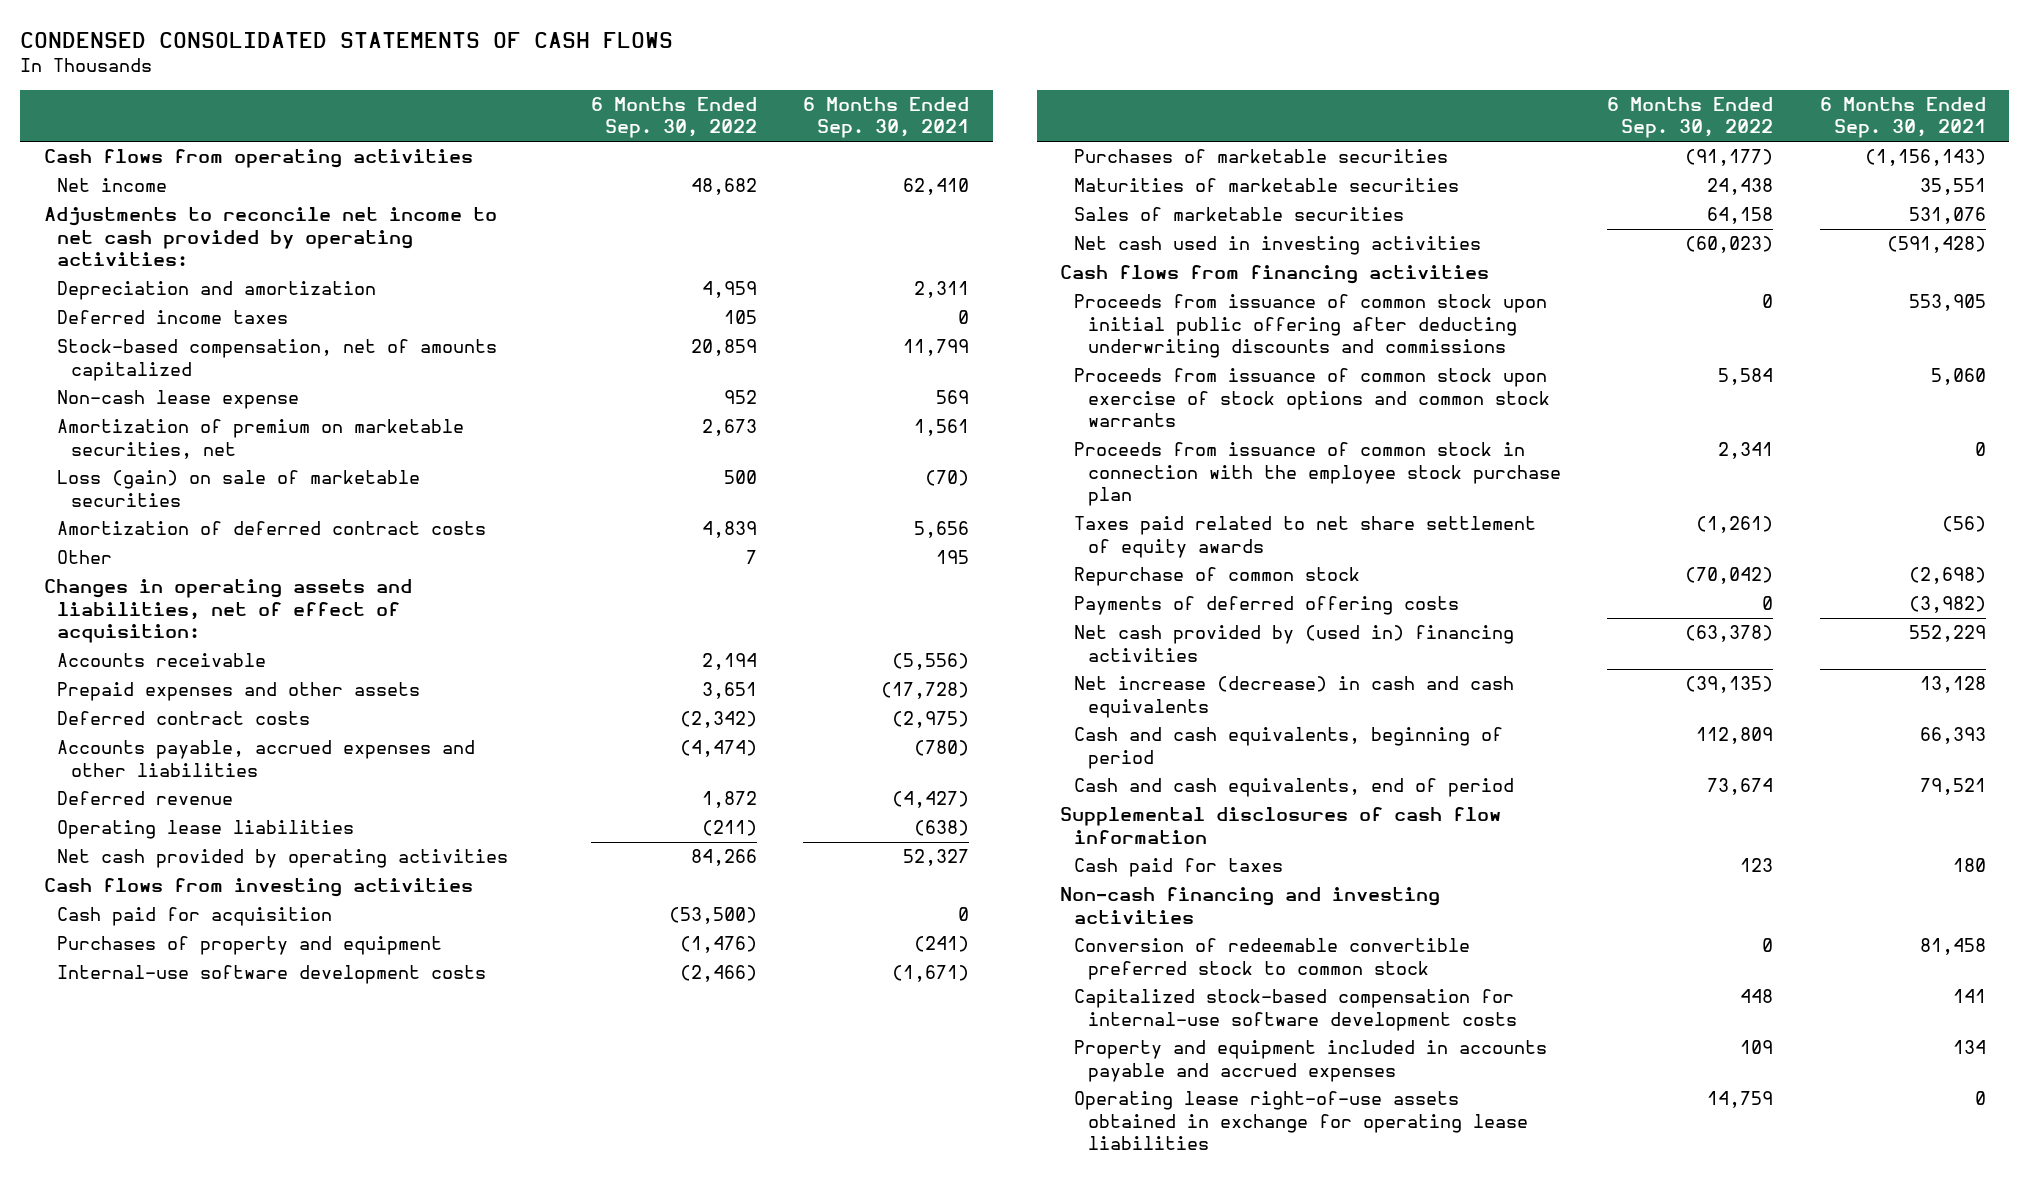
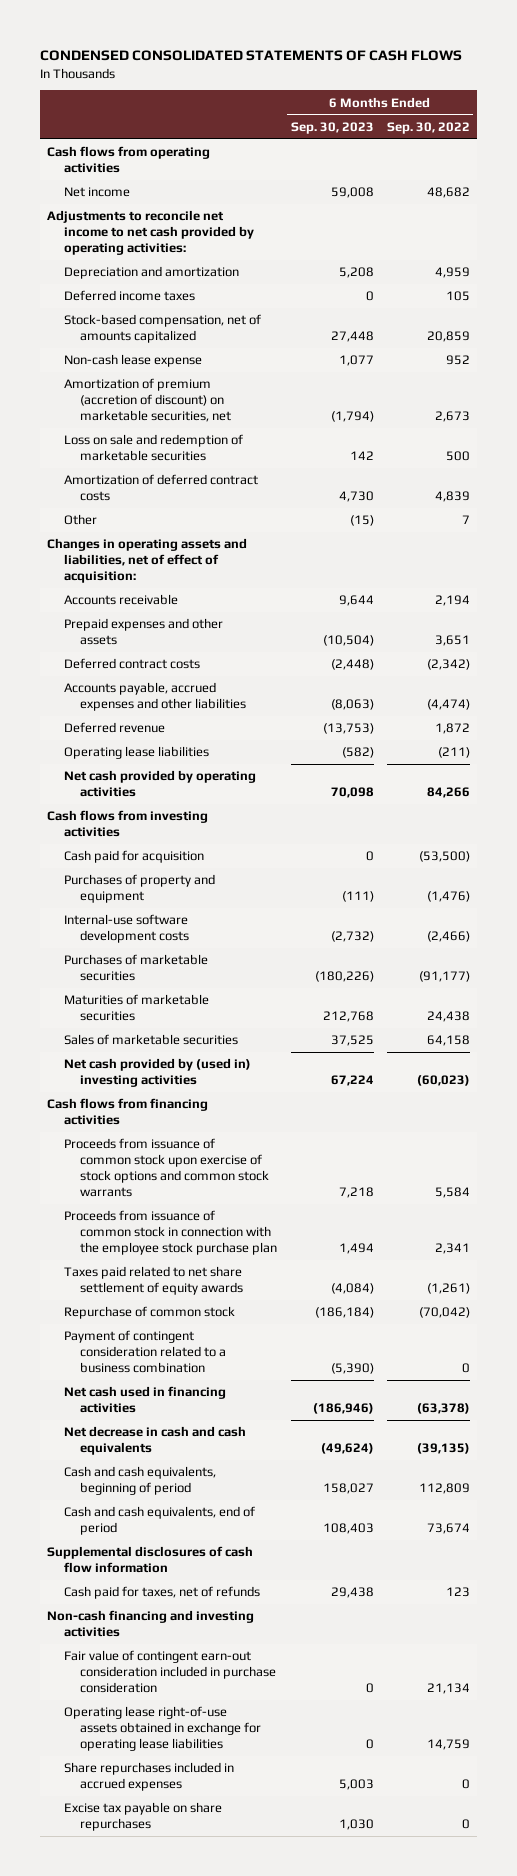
[803,96,970,139] 6 Months Ended Sep. 30, 2021 -> none
none -> [290,121,374,134] Sep. 30, 2023
[57,419,465,459] Amortization of premium on marketable securities, net -> [63,378,232,423] Amortization of premium (accretion of discount) on marketable securities, net
[57,470,421,507] Loss (gain) on sale of marketable securities -> [63,434,243,462] Loss on sale and redemption of marketable securities
[1074,236,1482,256] Net cash used in investing activities -> [63,1058,251,1088] Net cash provided by (used in) investing activities
[1074,294,1548,359] Proceeds from issuance of common stock upon initial public offering after deducting underwriting discounts and commissions -> none
[1074,596,1460,616] Payments of deferred offering costs -> none
none -> [63,1330,227,1374] Payment of contingent consideration related to a business combination
[1074,625,1515,662] Net cash provided by (used in) financing activities -> [63,1386,226,1414] Net cash used in financing activities
[1074,676,1515,718] Net increase (decrease) in cash and cash equivalents -> [63,1426,246,1456] Net decrease in cash and cash equivalents
[1074,858,1284,878] Cash paid for taxes -> [63,1586,260,1600] Cash paid for taxes, net of refunds
[1074,938,1471,980] Conversion of redeemable convertible preferred stock to common stock -> none
[1074,989,1517,1031] Capitalized stock-based compensation for internal-use software development costs -> none
[1074,1040,1548,1082] Property and equipment included in accounts payable and accrued expenses -> none
none -> [63,1650,277,1694] Fair value of contingent earn-out consideration included in purchase consideration
none -> [63,1762,234,1792] Share repurchases included in accrued expenses
none -> [63,1802,222,1832] Excise tax payable on share repurchases

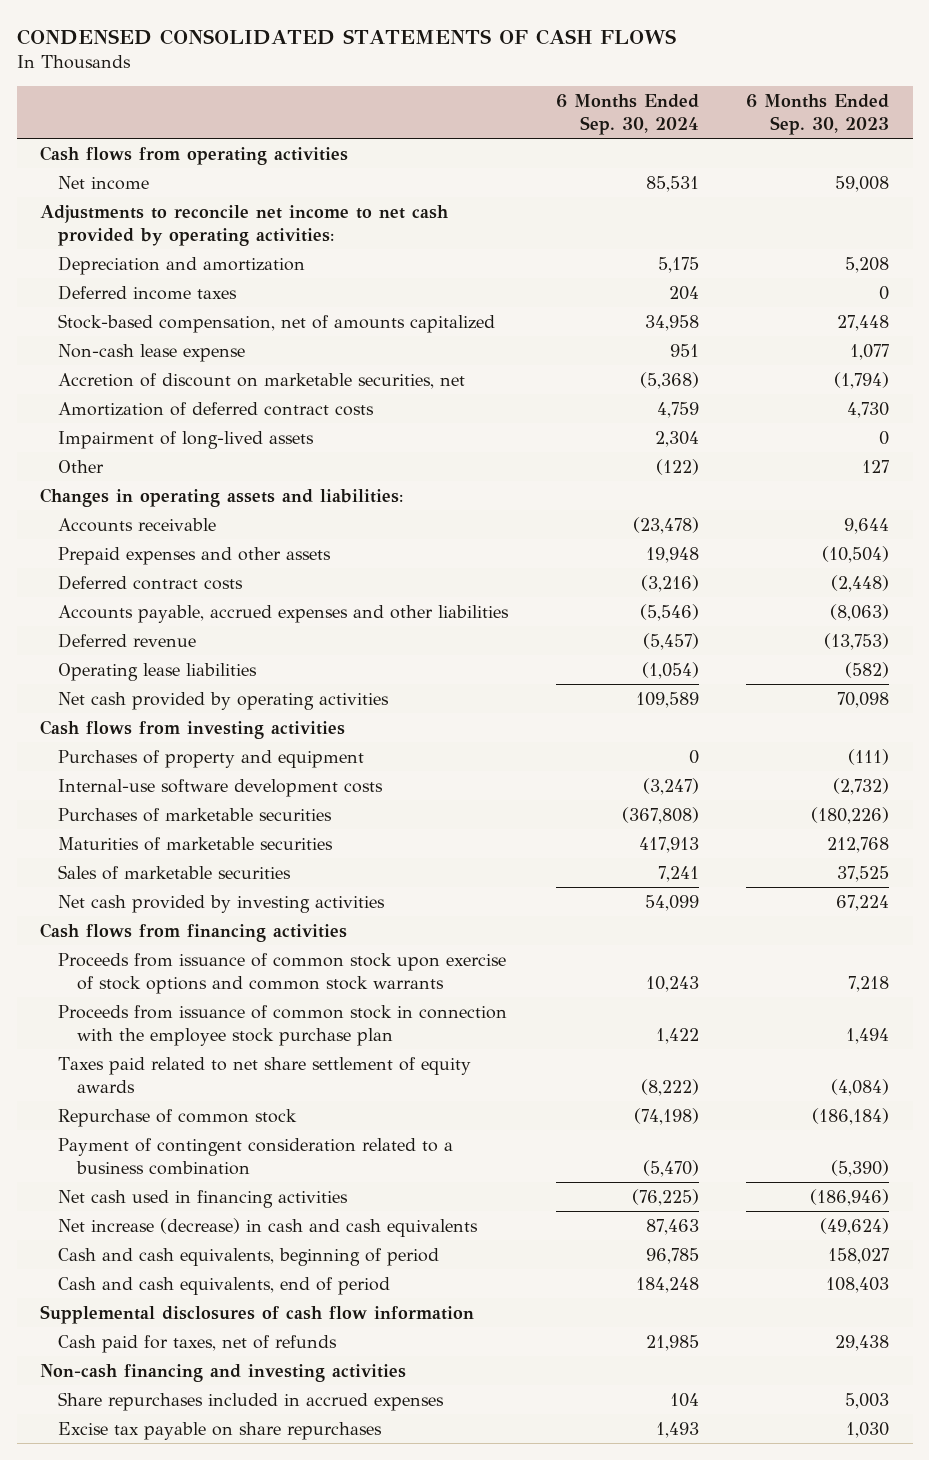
[387,121,471,134] Sep. 30, 2022 -> none
none -> [555,93,699,135] 6 Months Ended Sep. 30, 2024
[63,434,243,462] Loss on sale and redemption of marketable securities -> none
[63,378,232,423] Amortization of premium (accretion of discount) on marketable securities, net -> [58,372,466,389] Accretion of discount on marketable securities, net
none -> [58,430,315,449] Impairment of long-lived assets
[349,515,374,527] (15) -> [861,459,889,473] 127
[47,538,248,584] Changes in operating assets and liabilities, net of effect of acquisition: -> [40,487,404,507] Changes in operating assets and liabilities:
[63,850,204,864] Cash paid for acquisition -> none
[63,1058,251,1088] Net cash provided by (used in) investing activities -> [58,894,386,913] Net cash provided by investing activities
[63,1426,246,1456] Net decrease in cash and cash equivalents -> [58,1217,479,1237] Net increase (decrease) in cash and cash equivalents
[63,1650,277,1694] Fair value of contingent earn-out consideration included in purchase consideration -> none
[63,1706,262,1752] Operating lease right-of-use assets obtained in exchange for operating lease liabilities -> none

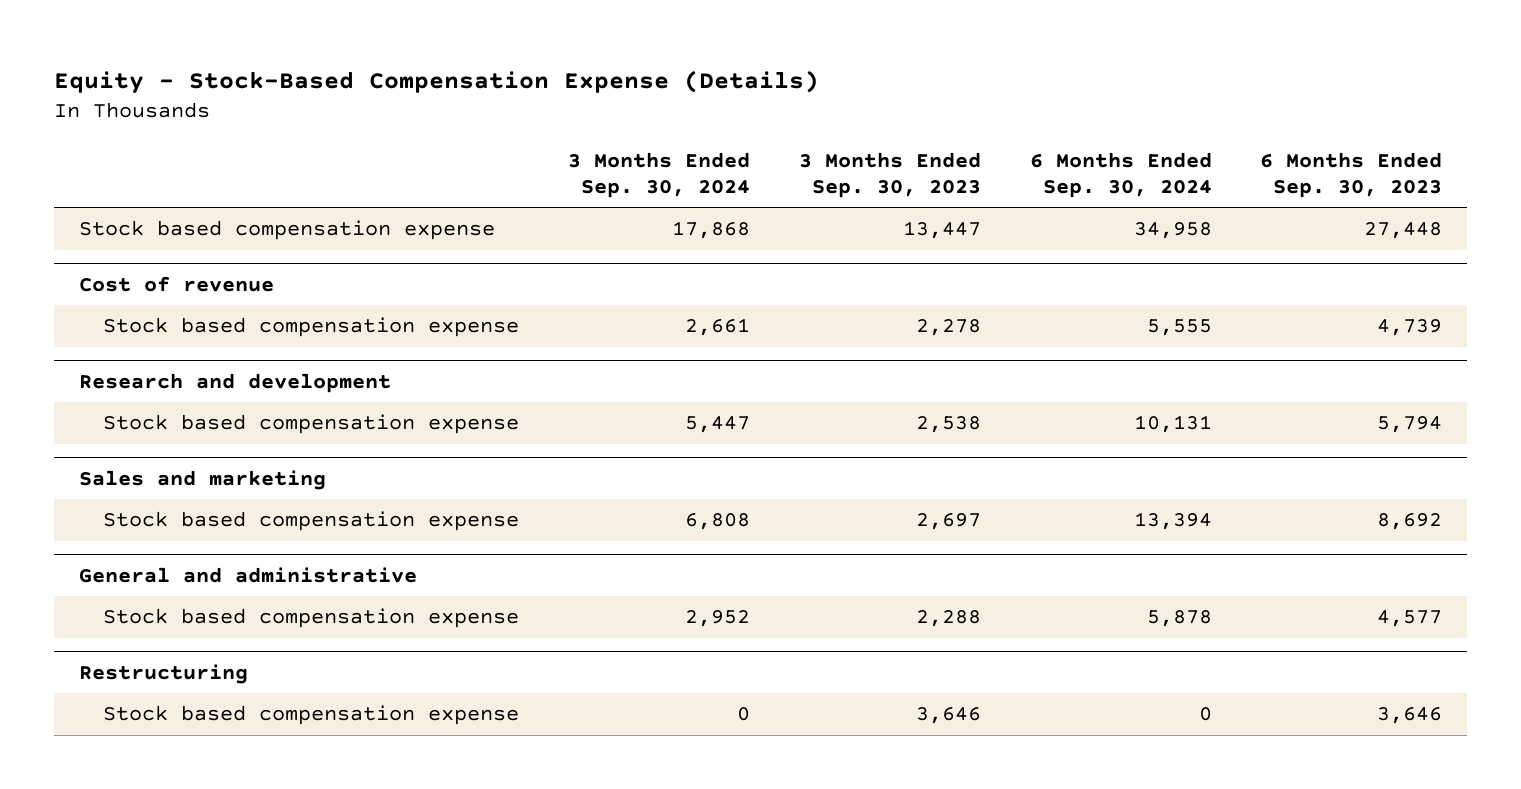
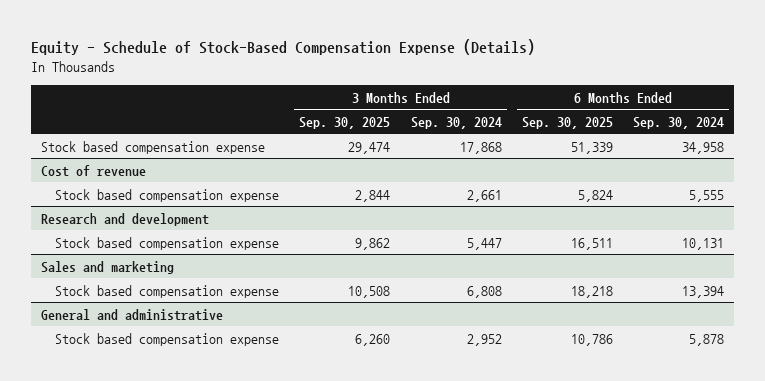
[54,70,820,95] Equity - Stock-Based Compensation Expense (Details) -> [30,39,535,56] Equity - Schedule of Stock-Based Compensation Expense (Details)
[798,151,981,198] 3 Months Ended Sep. 30, 2023 -> none
[1260,151,1443,198] 6 Months Ended Sep. 30, 2023 -> none
none -> [299,116,391,129] Sep. 30, 2025
none -> [521,116,613,129] Sep. 30, 2025
[78,663,248,684] Restructuring -> none
[102,705,519,726] Stock based compensation expense -> none

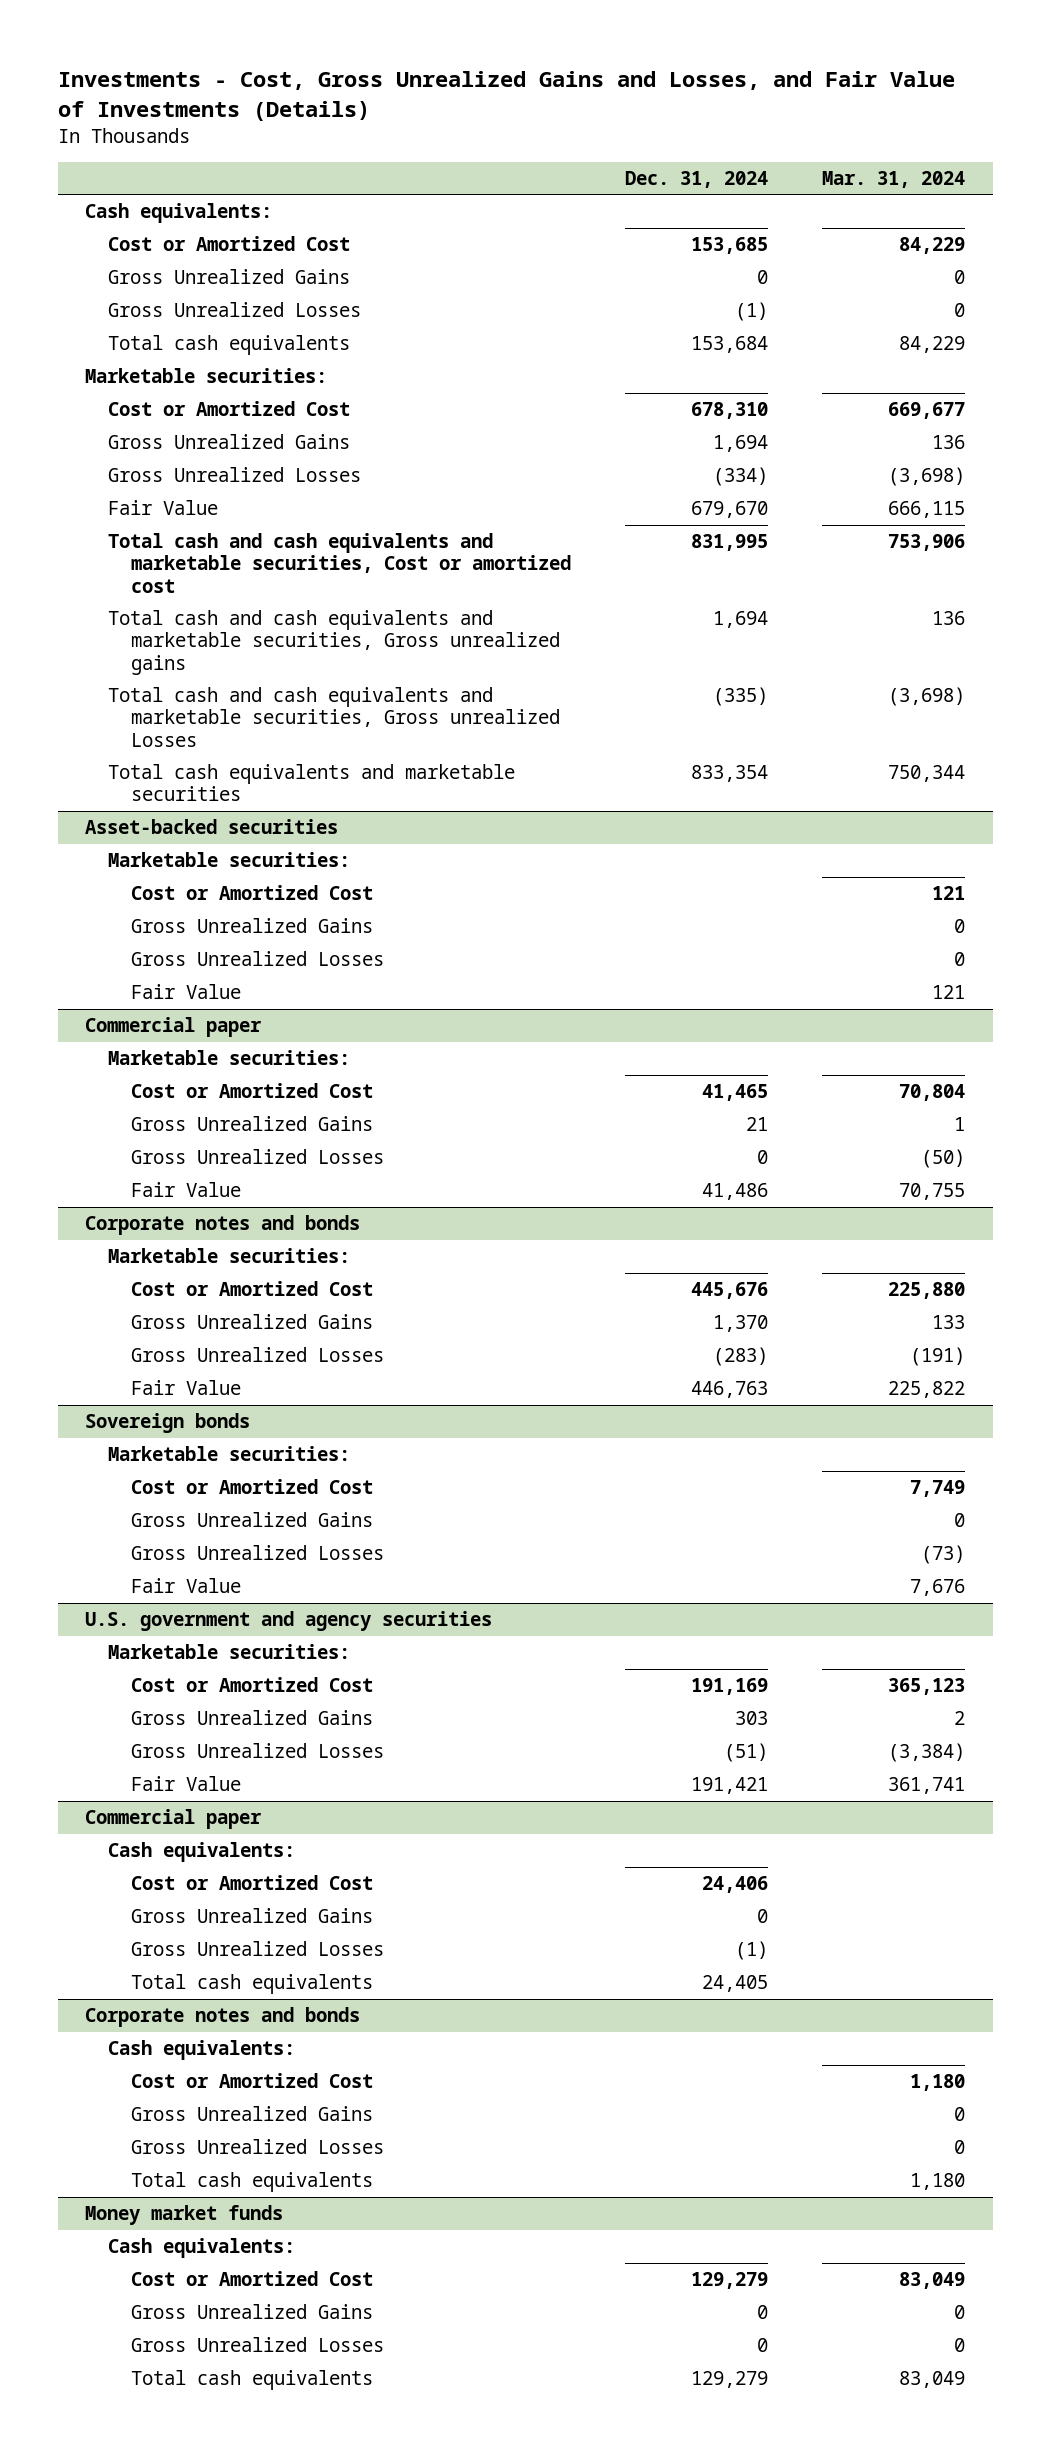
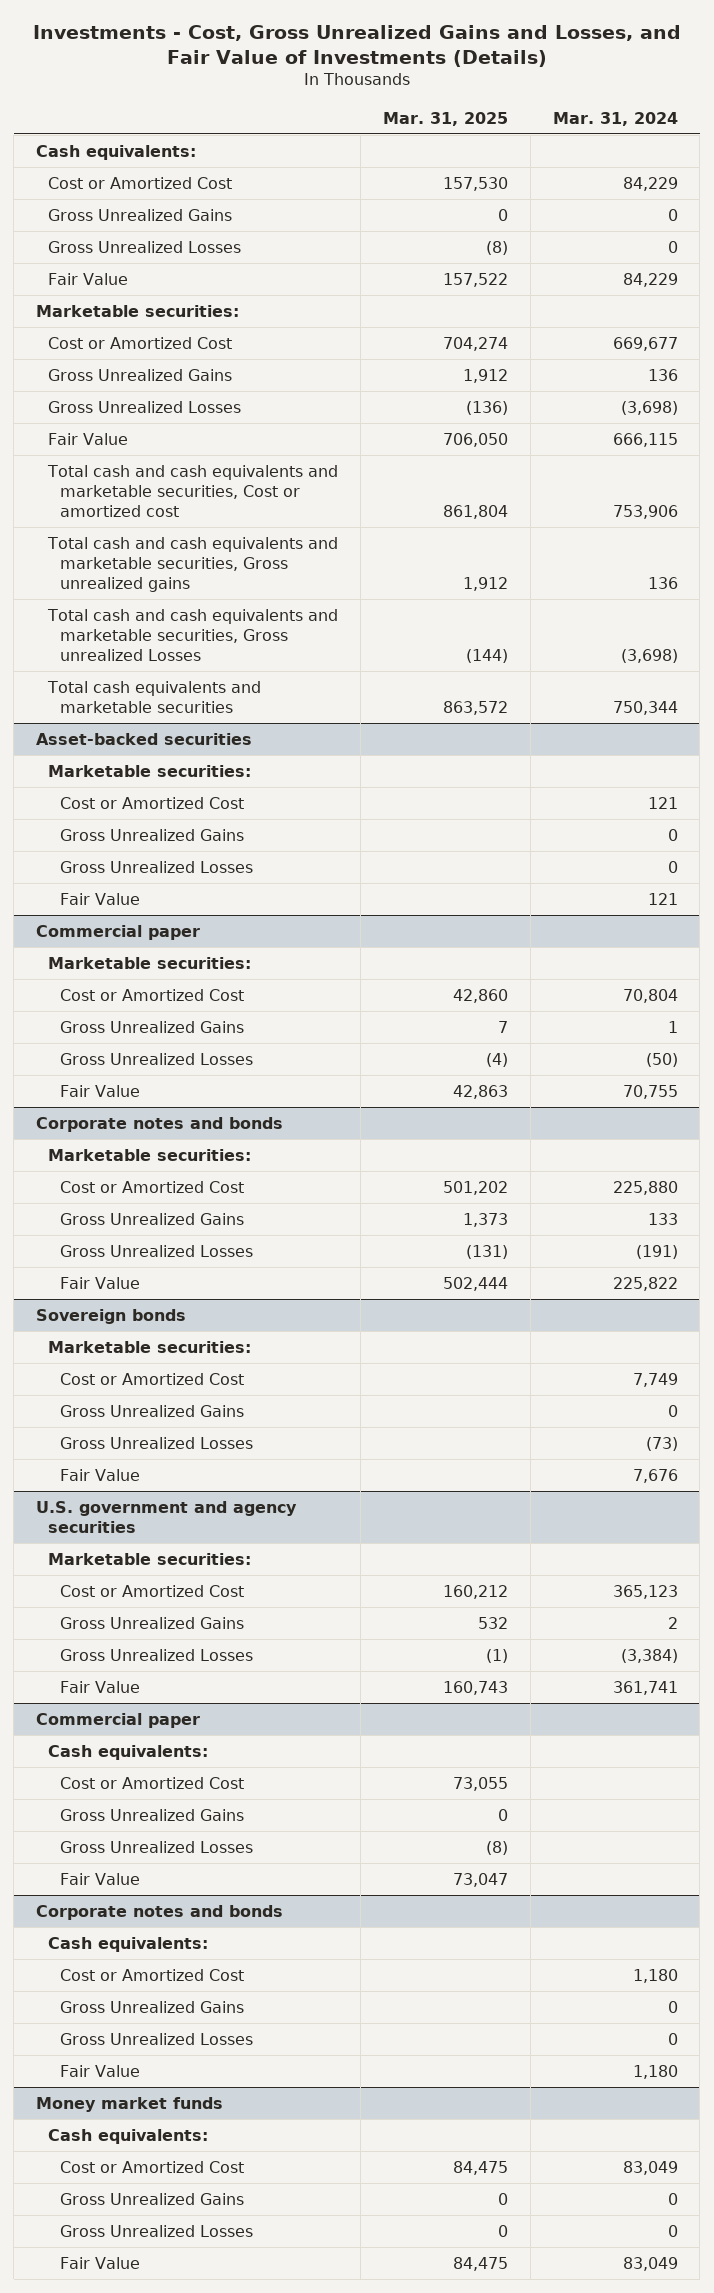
[625,170,769,188] Dec. 31, 2024 -> none
none -> [382,111,508,126] Mar. 31, 2025
[107,335,350,356] Total cash equivalents -> [48,273,129,286] Fair Value
[130,1974,373,1995] Total cash equivalents -> [60,1873,141,1886] Fair Value
[130,2172,373,2193] Total cash equivalents -> [60,2065,141,2078] Fair Value
[130,2370,373,2391] Total cash equivalents -> [60,2257,141,2270] Fair Value

